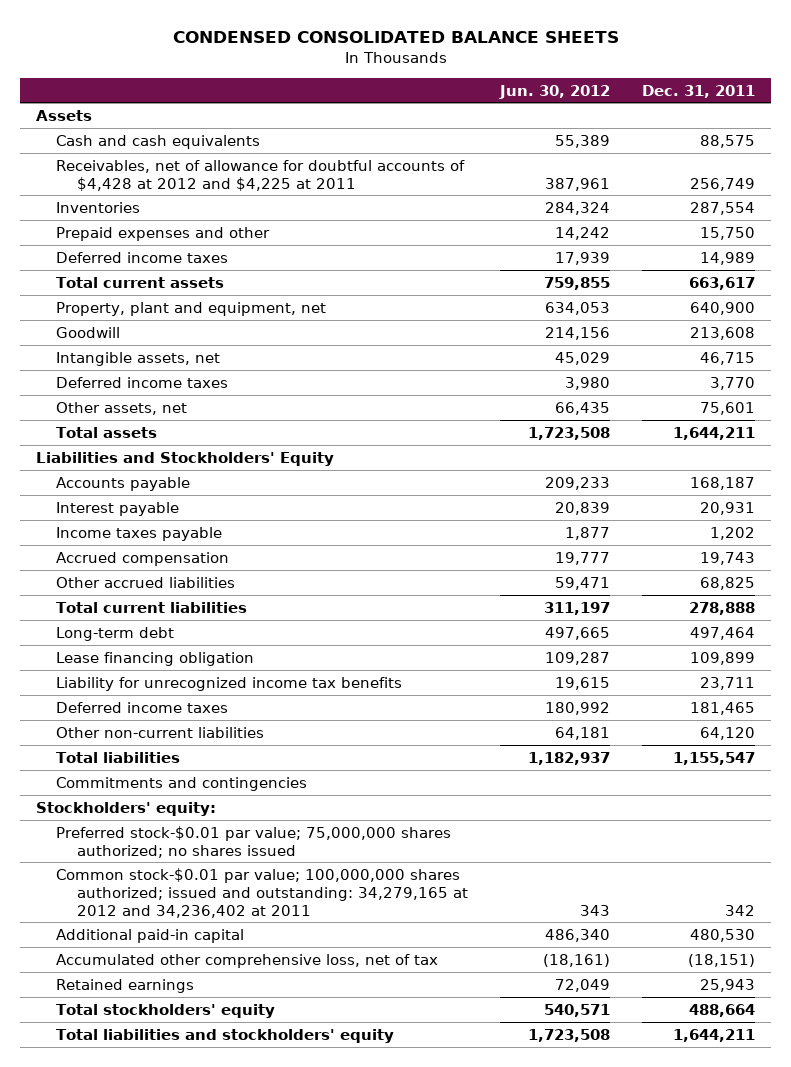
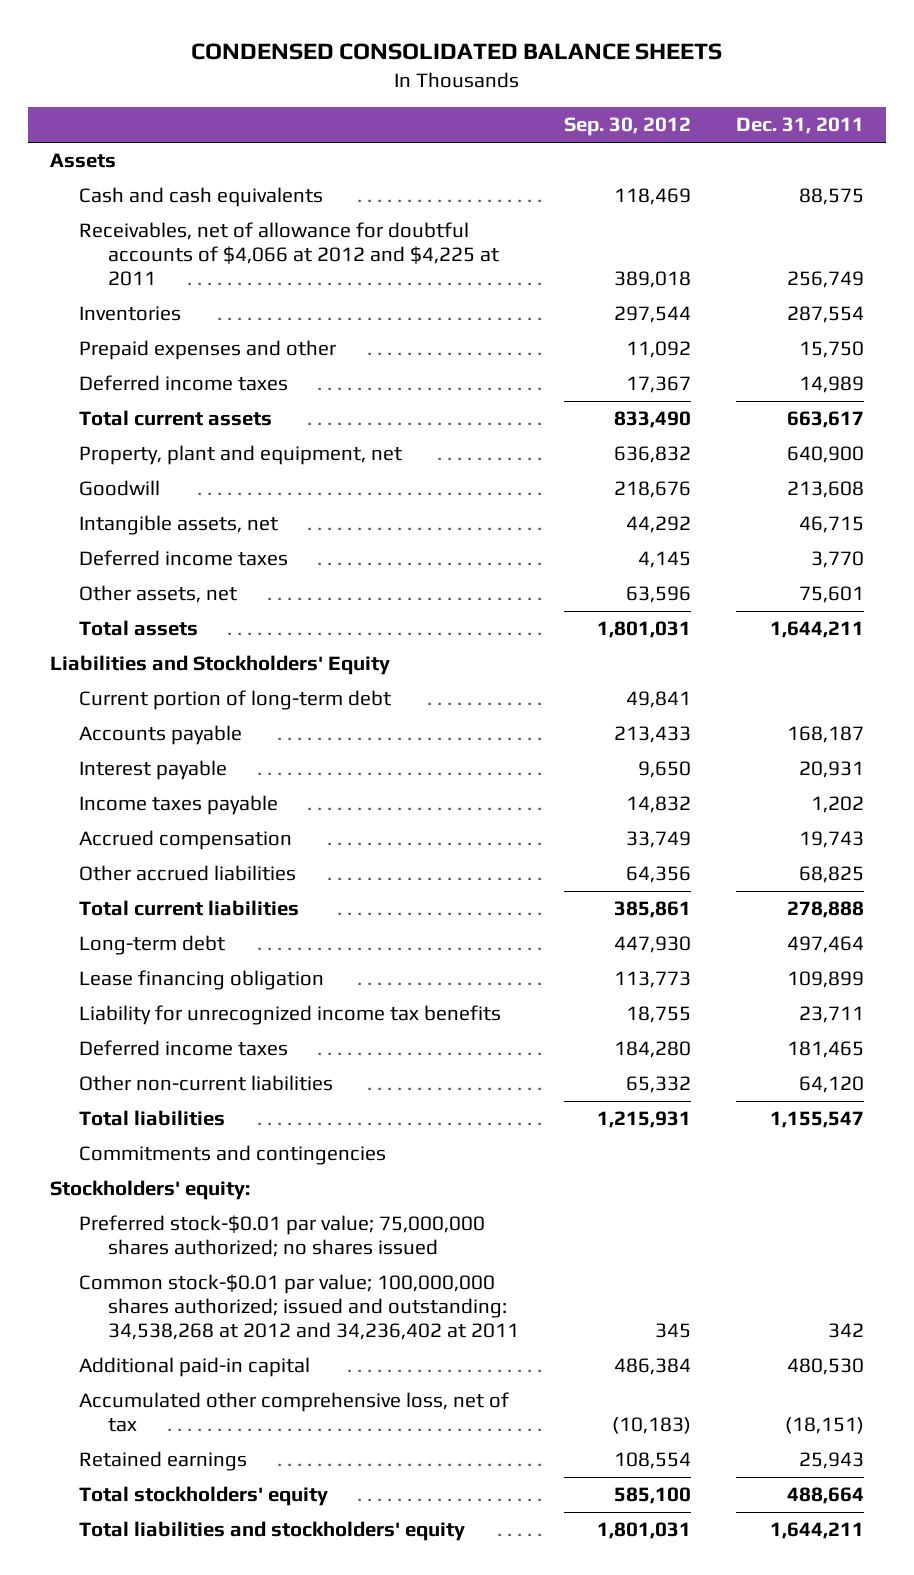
[499,84,611,99] Jun. 30, 2012 -> none
none -> [564,117,692,137] Sep. 30, 2012
[56,159,466,191] Receivables, net of allowance for doubtful accounts of $4,428 at 2012 and $4,225 at 2011 -> [79,222,500,286] Receivables, net of allowance for doubtful accounts of $4,066 at 2012 and $4,225 at 2011
none -> [79,690,392,711] Current portion of long-term debt
[56,867,469,918] Common stock-$0.01 par value; 100,000,000 shares authorized; issued and outstanding: 34,279,165 at 2012 and 34,236,402 at 2011 -> [79,1274,520,1340] Common stock-$0.01 par value; 100,000,000 shares authorized; issued and outstanding: 34,538,268 at 2012 and 34,236,402 at 2011

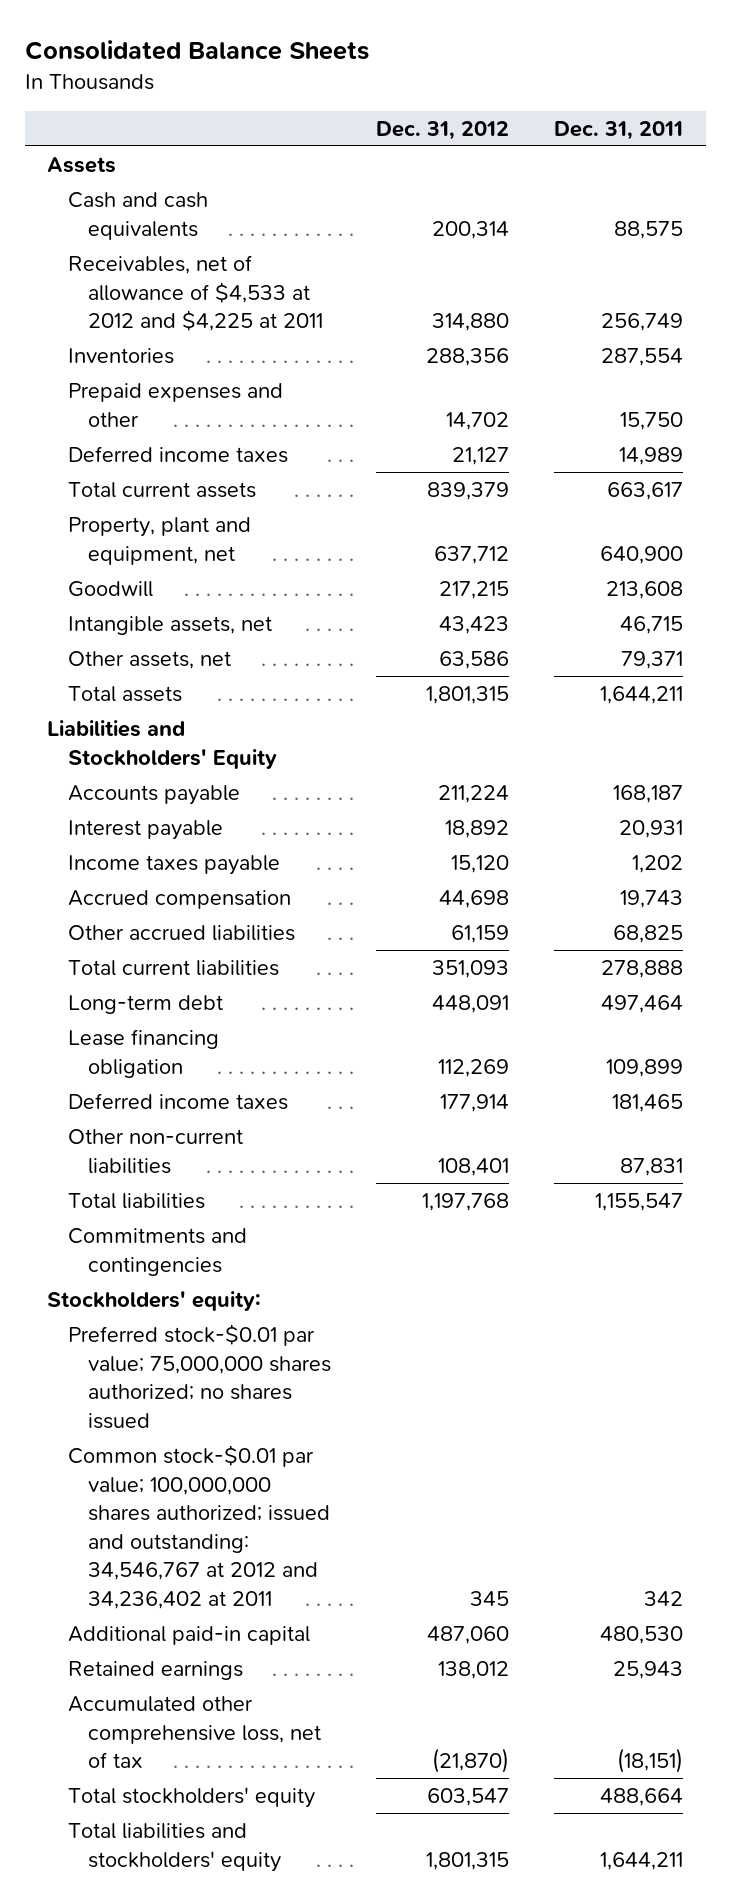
[191,43,723,61] CONDENSED CONSOLIDATED BALANCE SHEETS -> [24,39,369,60] Consolidated Balance Sheets
[564,117,692,137] Sep. 30, 2012 -> none
none -> [376,120,510,140] Dec. 31, 2012
[79,222,500,286] Receivables, net of allowance for doubtful accounts of $4,066 at 2012 and $4,225 at 2011 -> [67,255,324,332] Receivables, net of allowance of $4,533 at 2012 and $4,225 at 2011
[79,550,289,567] Deferred income taxes -> none
[798,586,864,604] 75,601 -> [621,651,684,670] 79,371
[79,690,392,711] Current portion of long-term debt -> none
[79,1005,502,1026] Liability for unrecognized income tax benefits -> none
[798,1076,864,1094] 64,120 -> [620,1157,684,1176] 87,831
[79,1274,520,1340] Common stock-$0.01 par value; 100,000,000 shares authorized; issued and outstanding: 34,538,268 at 2012 and 34,236,402 at 2011 -> [67,1445,331,1609] Common stock-$0.01 par value; 100,000,000 shares authorized; issued and outstanding: 34,546,767 at 2012 and 34,236,402 at 2011
[79,1392,510,1432] Accumulated other comprehensive loss, net of tax -> [67,1696,322,1769] Accumulated other comprehensive loss, net of tax

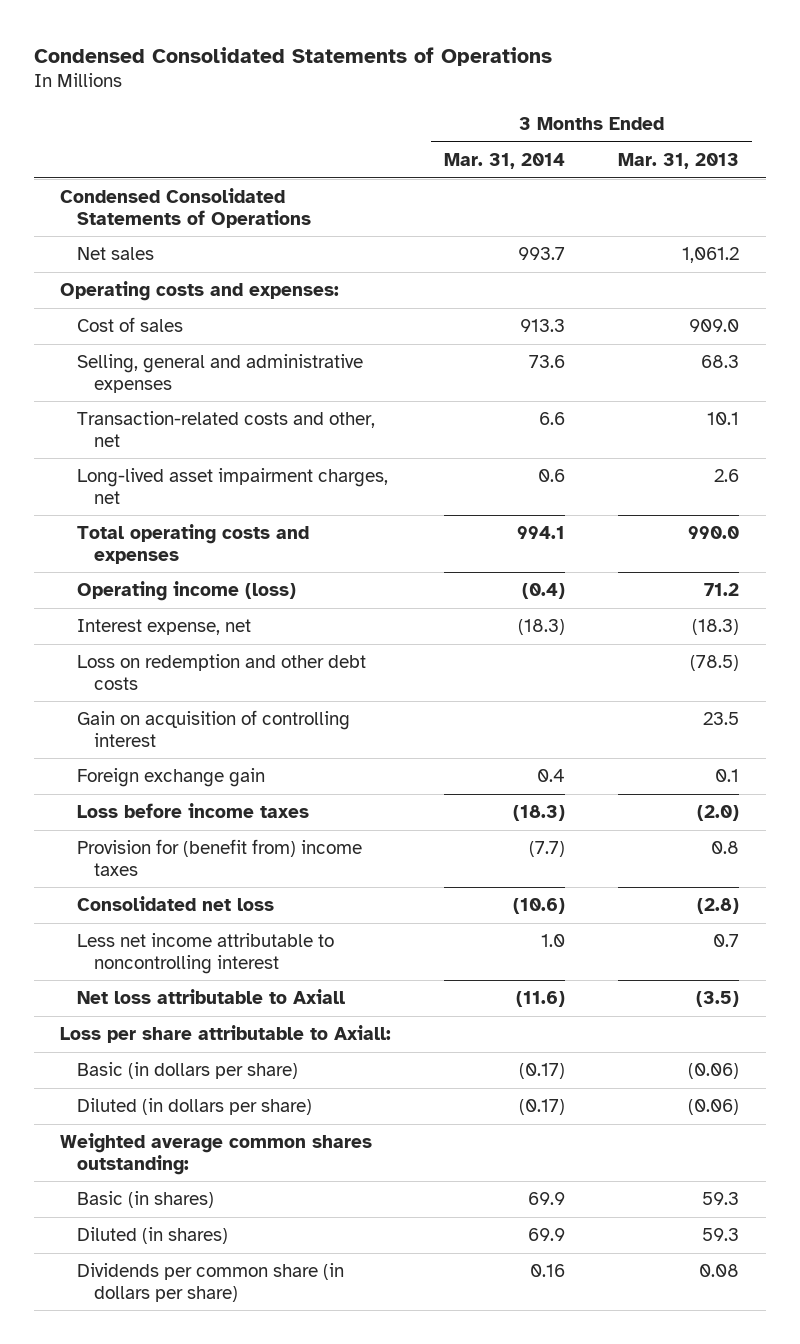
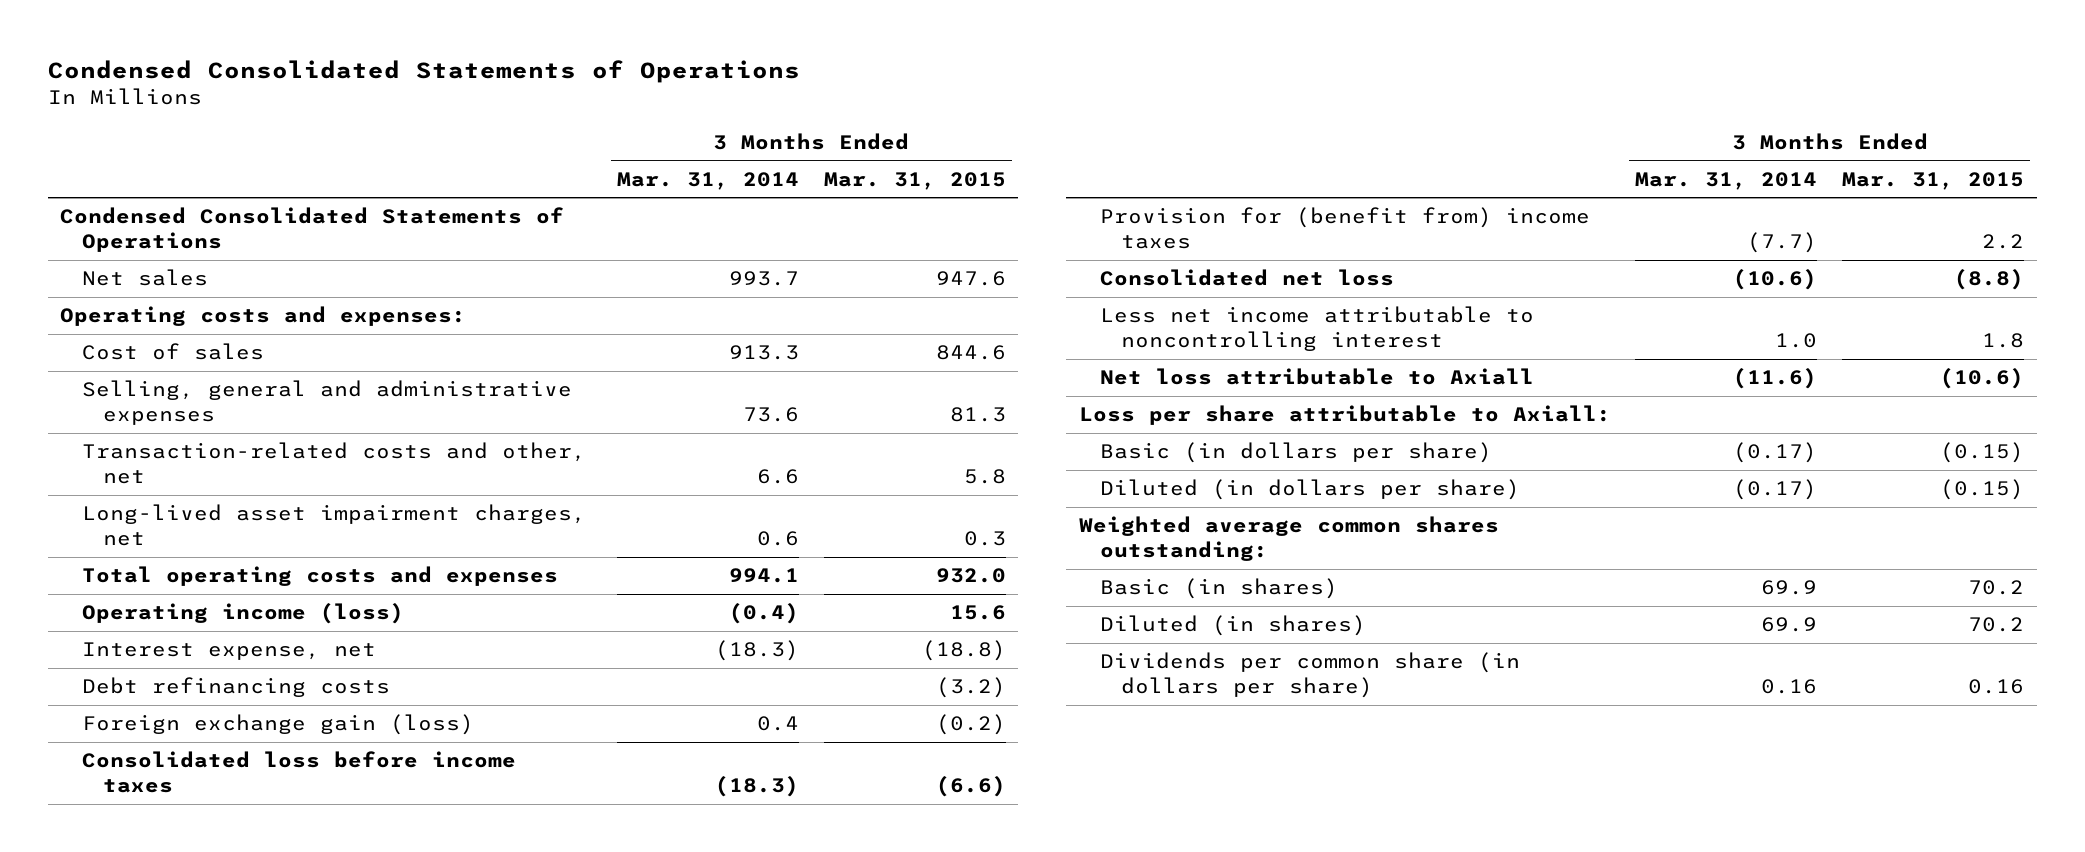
[618,152,740,169] Mar. 31, 2013 -> none
none -> [823,171,1006,190] Mar. 31, 2015
[77,654,367,690] Loss on redemption and other debt costs -> none
[77,710,351,747] Gain on acquisition of controlling interest -> none
none -> [81,677,390,698] Debt refinancing costs
[77,768,266,788] Foreign exchange gain -> [81,714,474,736] Foreign exchange gain (loss)
[77,803,310,819] Loss before income taxes -> [81,751,516,793] Consolidated loss before income taxes

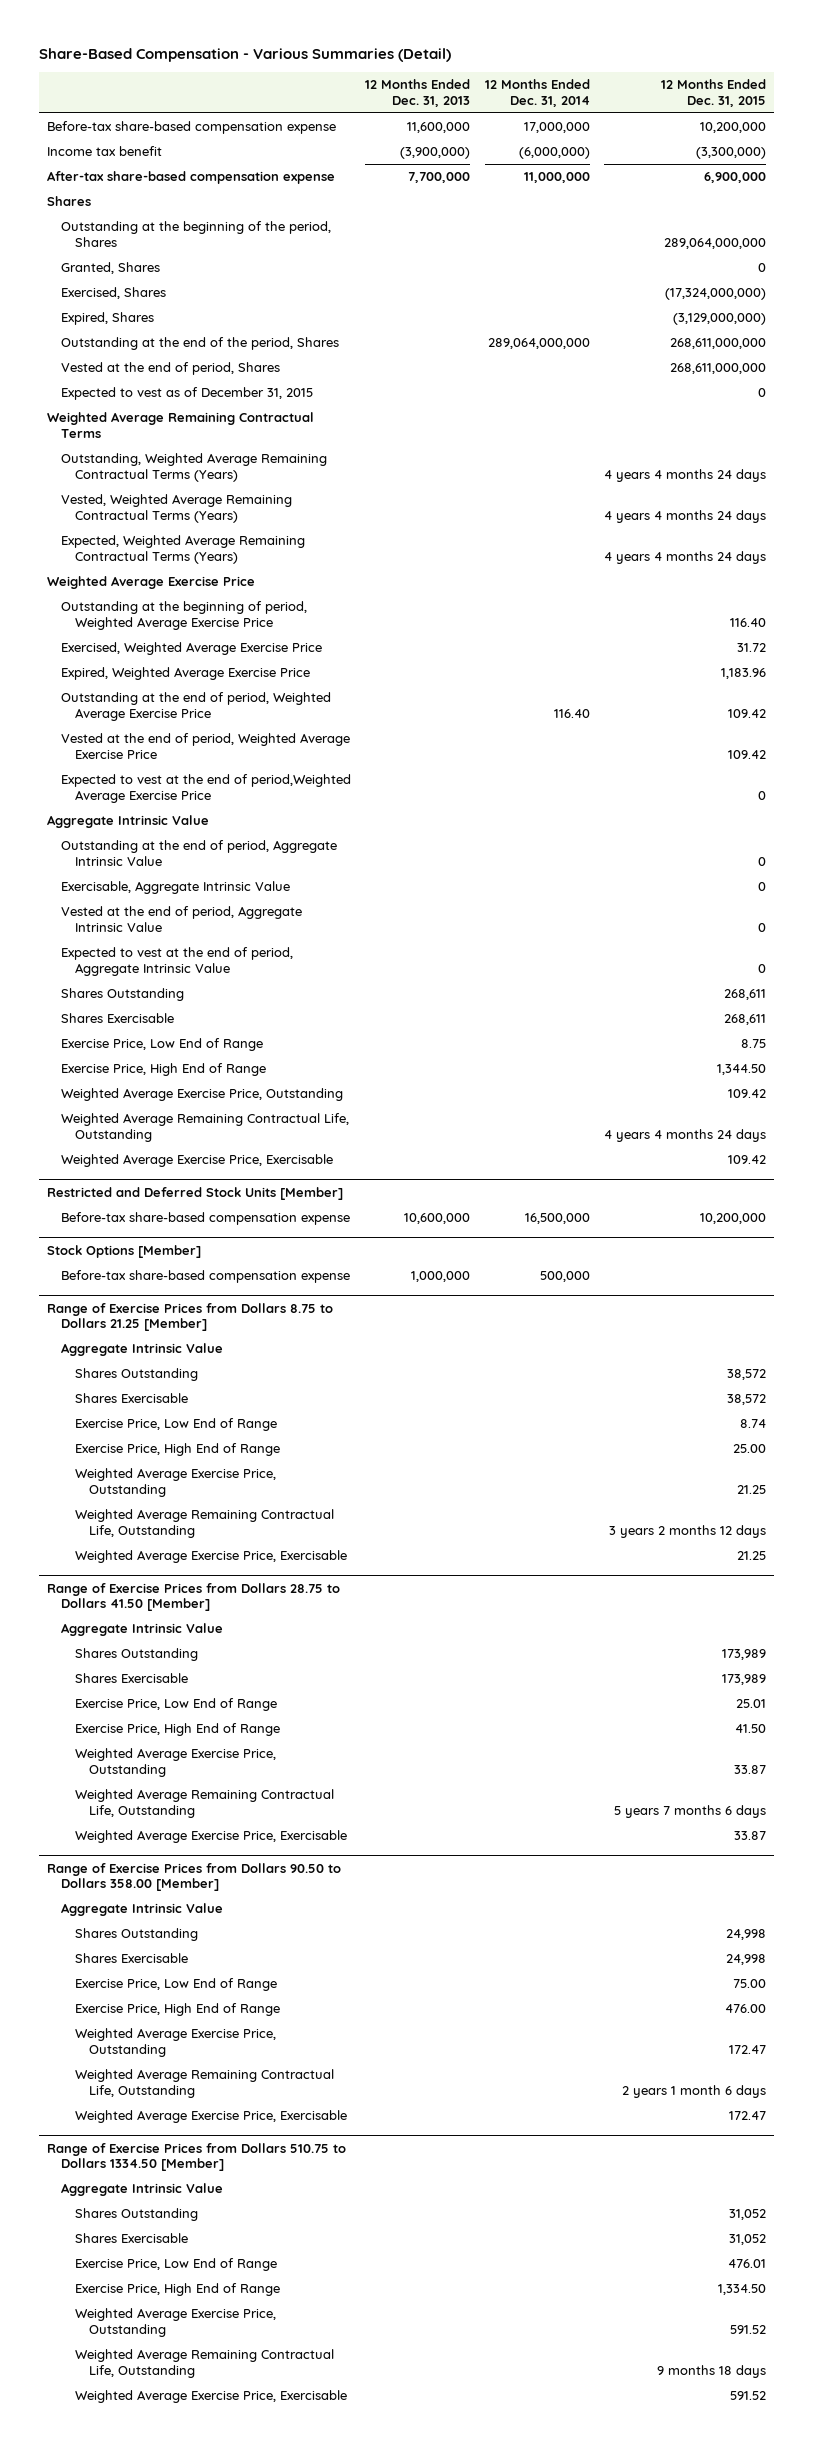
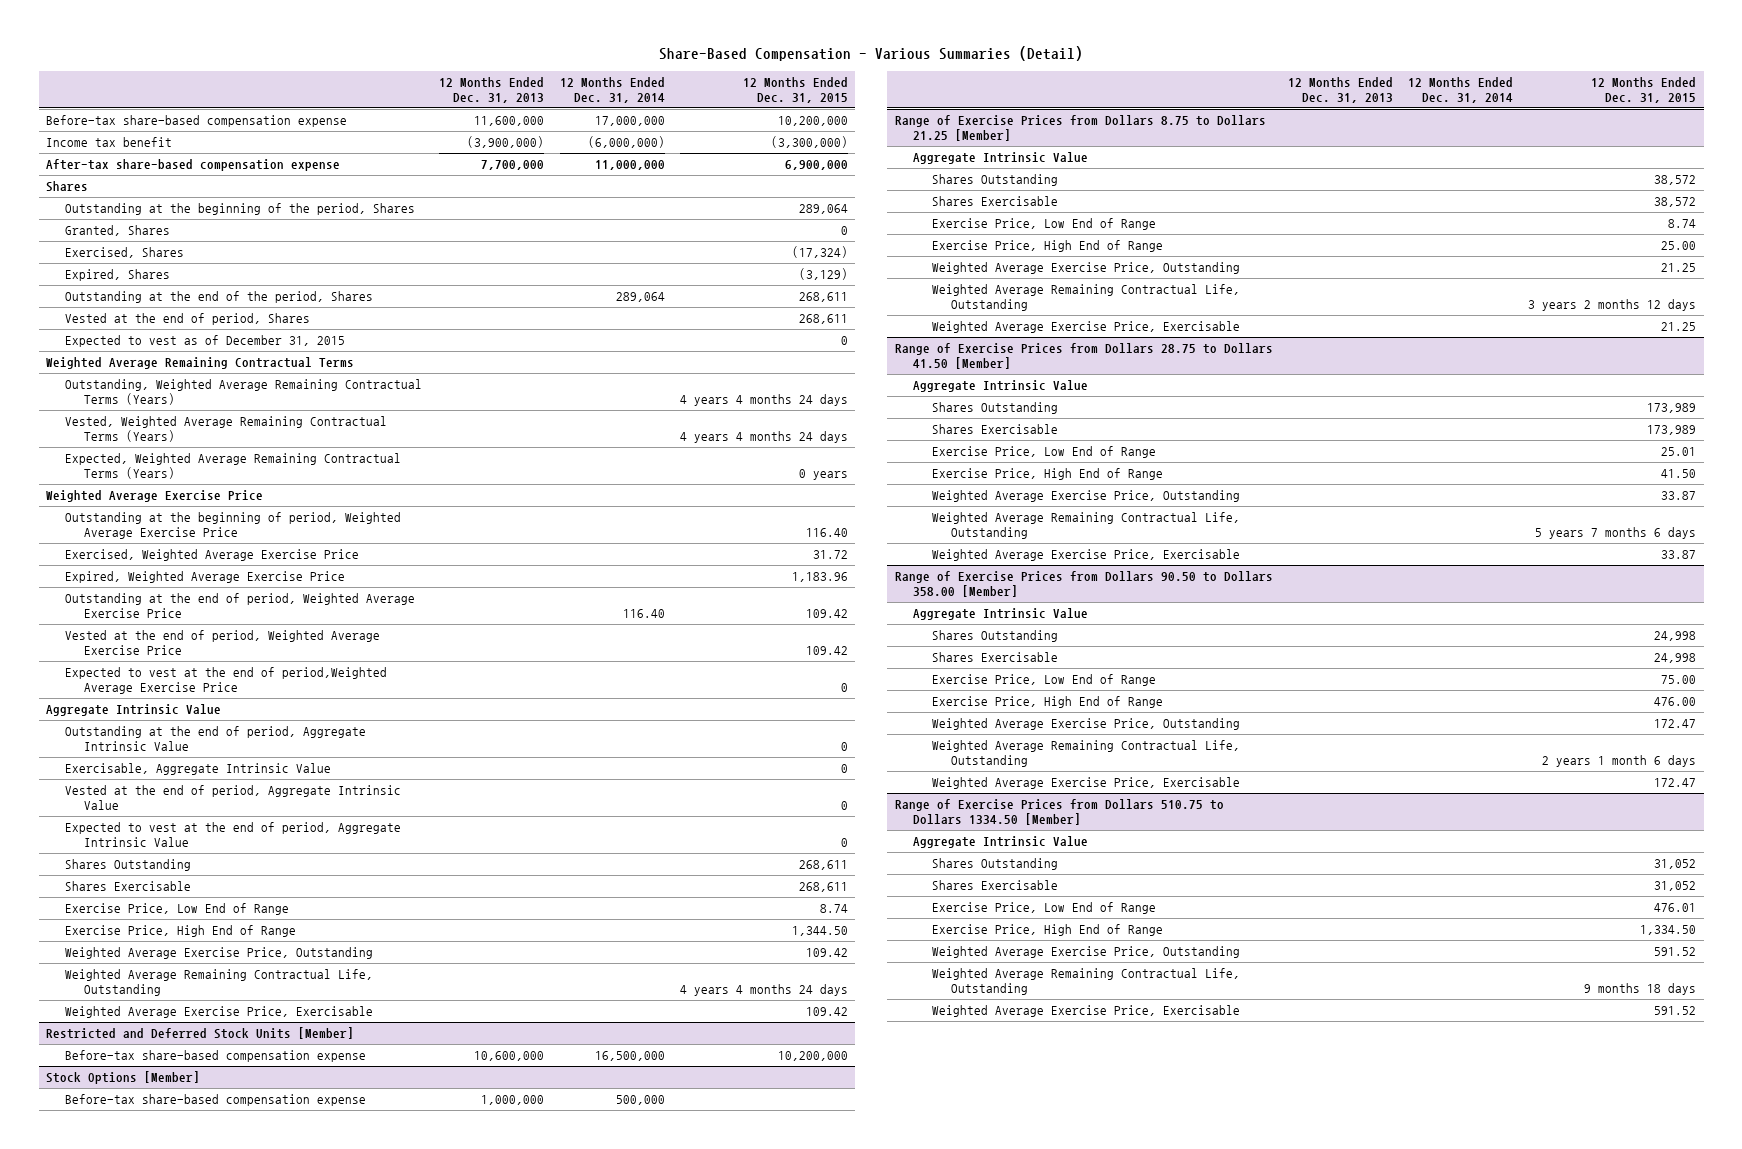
[664,237,767,249] 289,064,000,000 -> [798,203,848,214] 289,064
[665,288,767,301] (17,324,000,000) -> [791,245,848,258] (17,324)
[673,313,767,326] (3,129,000,000) -> [798,267,848,280] (3,129)
[487,338,590,350] 289,064,000,000 -> [615,291,665,302] 289,064
[670,338,767,350] 268,611,000,000 -> [798,291,848,302] 268,611
[670,363,767,375] 268,611,000,000 -> [798,313,848,324] 268,611
[604,550,767,564] 4 years 4 months 24 days -> [798,469,848,481] 0 years
[741,1039,767,1049] 8.75 -> [819,903,848,913] 8.74

